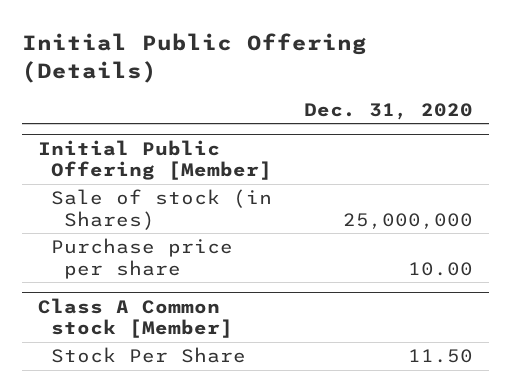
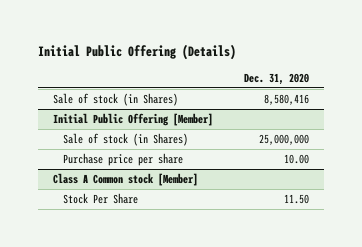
none -> [53,93,179,107] Sale of stock (in Shares)

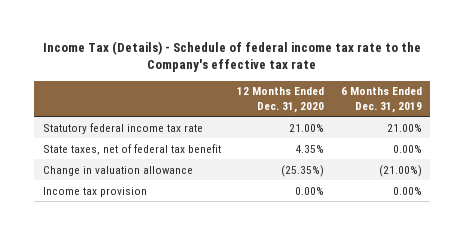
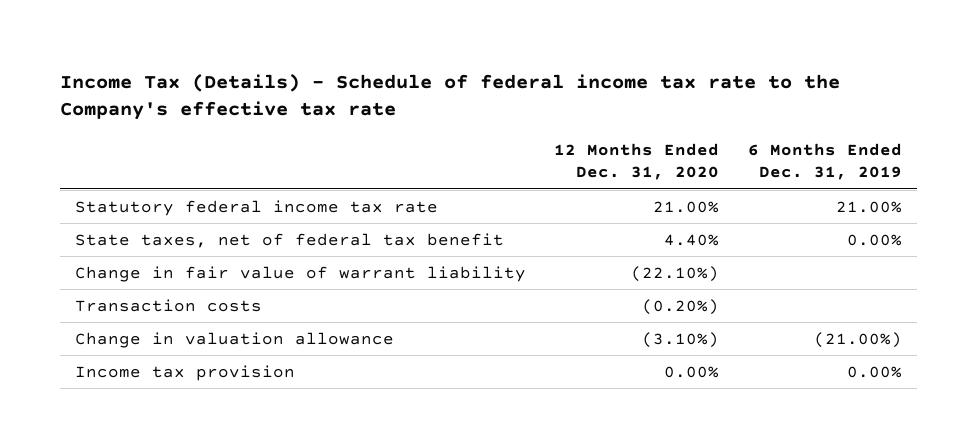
[295,144,325,153] 4.35% -> [664,233,720,246] 4.40%
none -> [74,265,526,282] Change in fair value of warrant liability
none -> [74,298,262,312] Transaction costs
[281,164,325,177] (25.35%) -> [642,331,720,348] (3.10%)

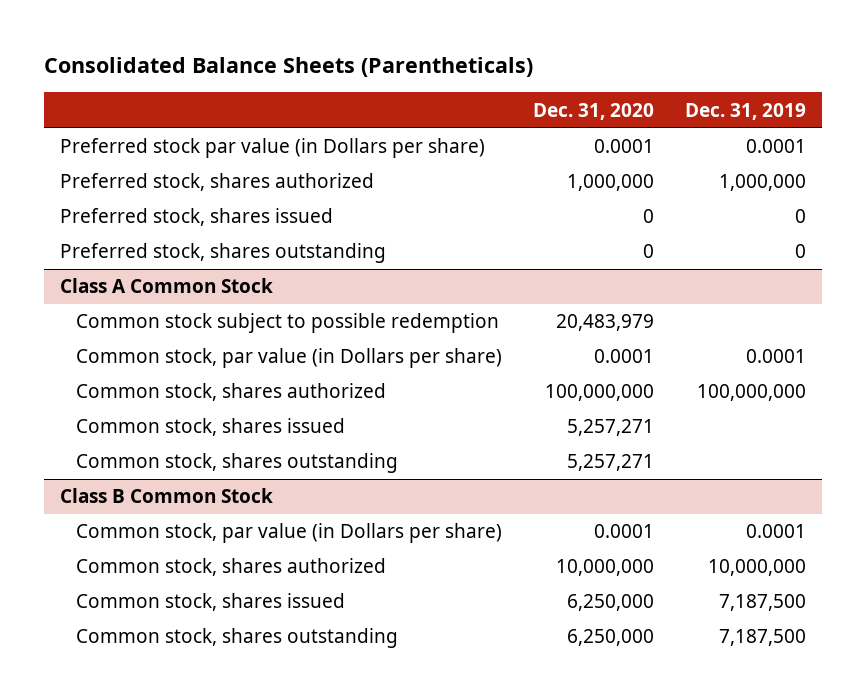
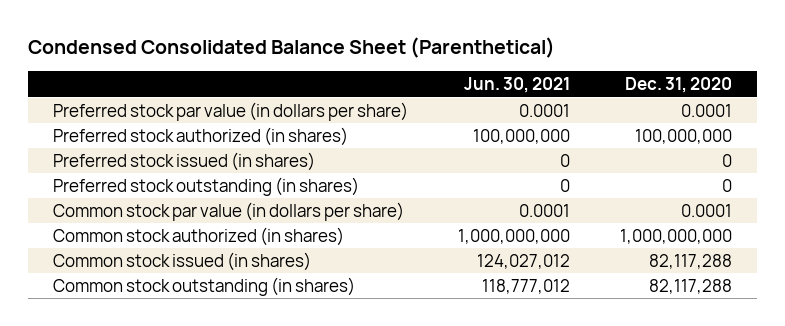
[44,57,534,78] Consolidated Balance Sheets (Parentheticals) -> [28,37,556,59] Condensed Consolidated Balance Sheet (Parenthetical)
[685,102,807,120] Dec. 31, 2019 -> none
none -> [464,77,571,94] Jun. 30, 2021
[59,278,273,294] Class A Common Stock -> none
[75,313,499,334] Common stock subject to possible redemption -> none
[59,488,273,504] Class B Common Stock -> none
[75,523,502,544] Common stock, par value (in Dollars per share) -> none
[75,558,386,577] Common stock, shares authorized -> none
[75,593,345,612] Common stock, shares issued -> none
[75,628,398,649] Common stock, shares outstanding -> none
[59,138,485,159] Preferred stock par value (in Dollars per share) -> [53,101,409,121] Preferred stock par value (in dollars per share)
[59,173,374,192] Preferred stock, shares authorized -> [53,126,349,146] Preferred stock authorized (in shares)
[567,174,655,192] 1,000,000 -> [634,128,732,144] 100,000,000
[59,208,333,227] Preferred stock, shares issued -> [53,151,316,171] Preferred stock issued (in shares)
[59,243,386,264] Preferred stock, shares outstanding -> [53,176,360,196] Preferred stock outstanding (in shares)
[75,348,502,369] Common stock, par value (in Dollars per share) -> [53,201,405,221] Common stock par value (in dollars per share)
[75,383,386,402] Common stock, shares authorized -> [53,226,345,246] Common stock authorized (in shares)
[545,384,655,402] 100,000,000 -> [619,228,732,244] 1,000,000,000
[75,418,345,437] Common stock, shares issued -> [53,251,312,271] Common stock issued (in shares)
[567,419,655,437] 5,257,271 -> [648,253,732,269] 82,117,288
[75,453,398,474] Common stock, shares outstanding -> [53,276,356,296] Common stock outstanding (in shares)
[567,454,655,472] 5,257,271 -> [648,278,732,294] 82,117,288

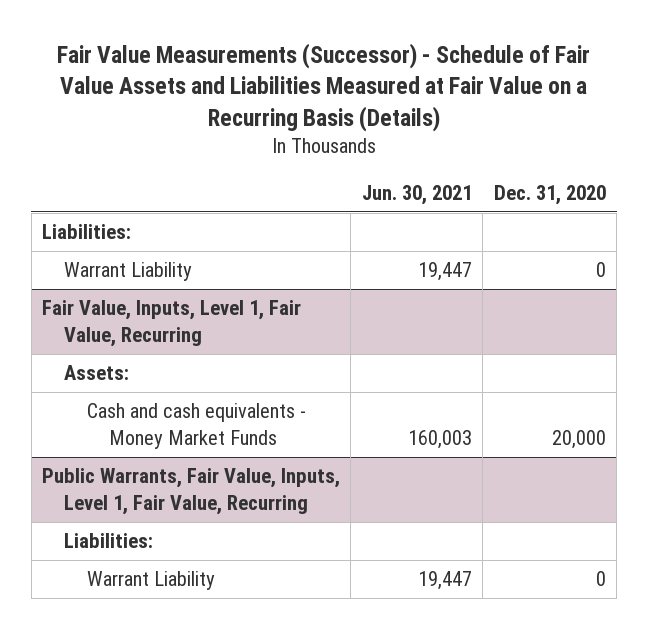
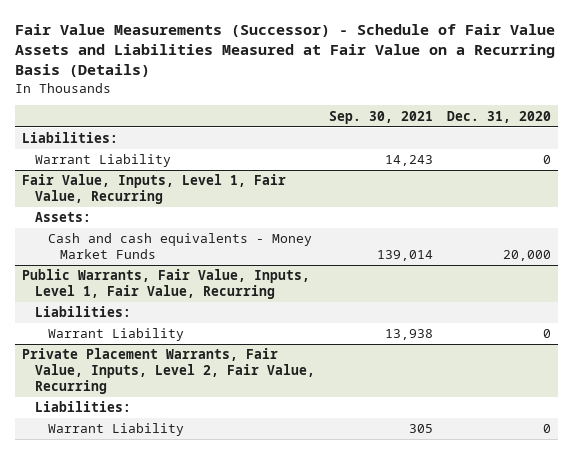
[361,184,472,205] Jun. 30, 2021 -> none
none -> [328,110,433,124] Sep. 30, 2021
none -> [22,348,316,395] Private Placement Warrants, Fair Value, Inputs, Level 2, Fair Value, Recurring
none -> [35,401,132,413] Liabilities:
none -> [47,423,184,437] Warrant Liability

